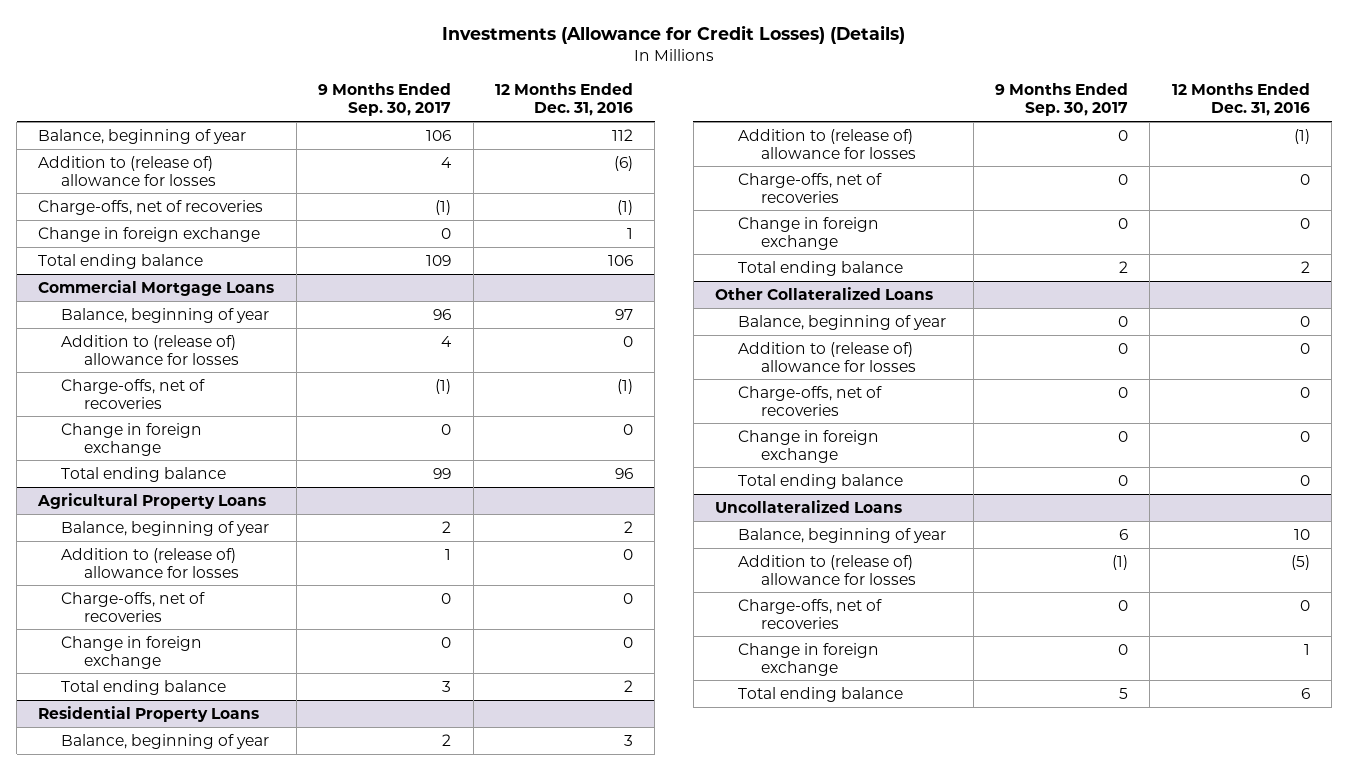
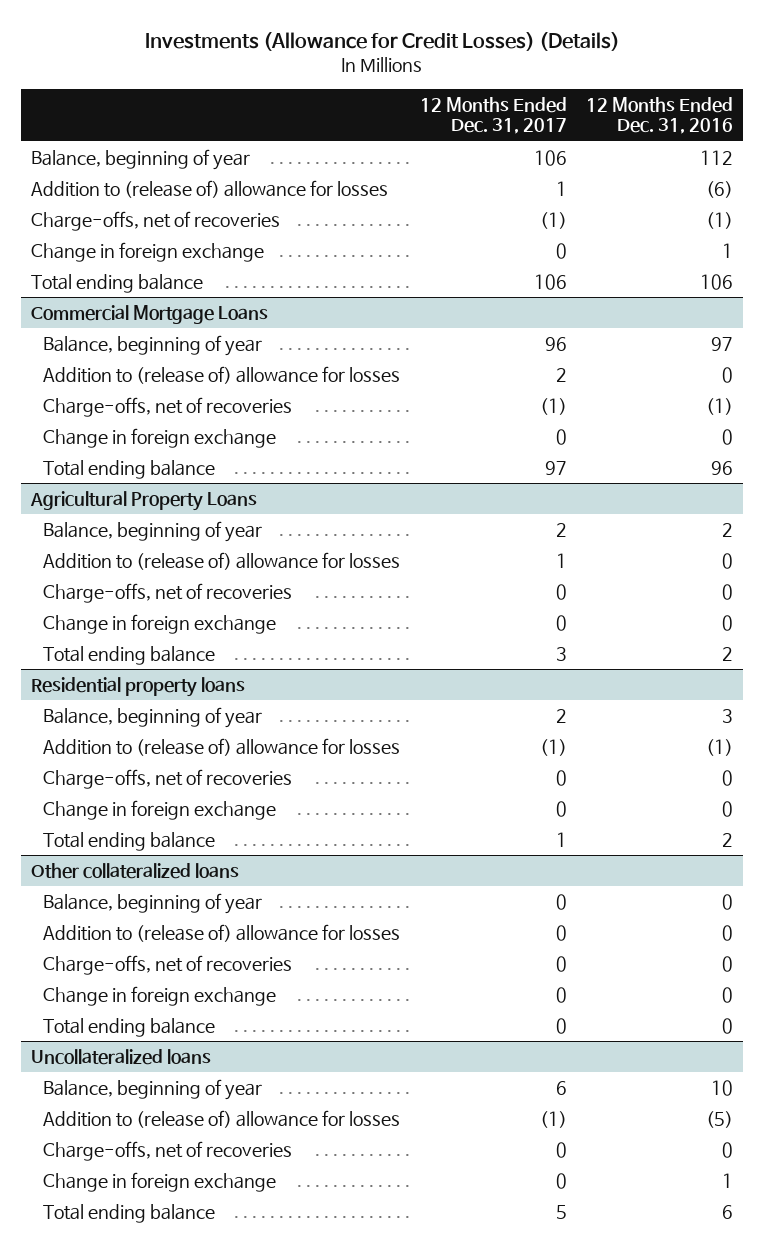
[318,83,452,117] 9 Months Ended Sep. 30, 2017 -> none
none -> [419,96,567,135] 12 Months Ended Dec. 31, 2017
[38,705,260,722] Residential Property Loans -> [30,676,245,697] Residential property loans
[715,286,934,300] Other Collateralized Loans -> [30,862,239,879] Other collateralized loans
[715,499,903,513] Uncollateralized Loans -> [30,1048,211,1065] Uncollateralized loans

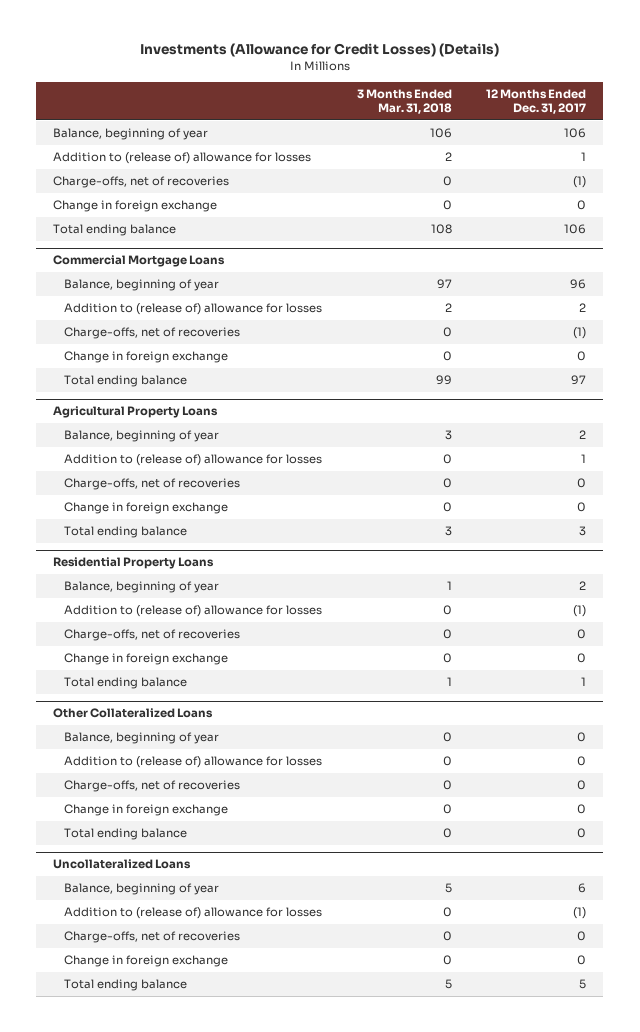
[586,96,734,135] 12 Months Ended Dec. 31, 2016 -> none
none -> [356,88,452,115] 3 Months Ended Mar. 31, 2018
[30,676,245,697] Residential property loans -> [53,557,215,570] Residential Property Loans
[30,862,239,879] Other collateralized loans -> [53,708,214,719] Other Collateralized Loans
[30,1048,211,1065] Uncollateralized loans -> [53,859,192,870] Uncollateralized Loans

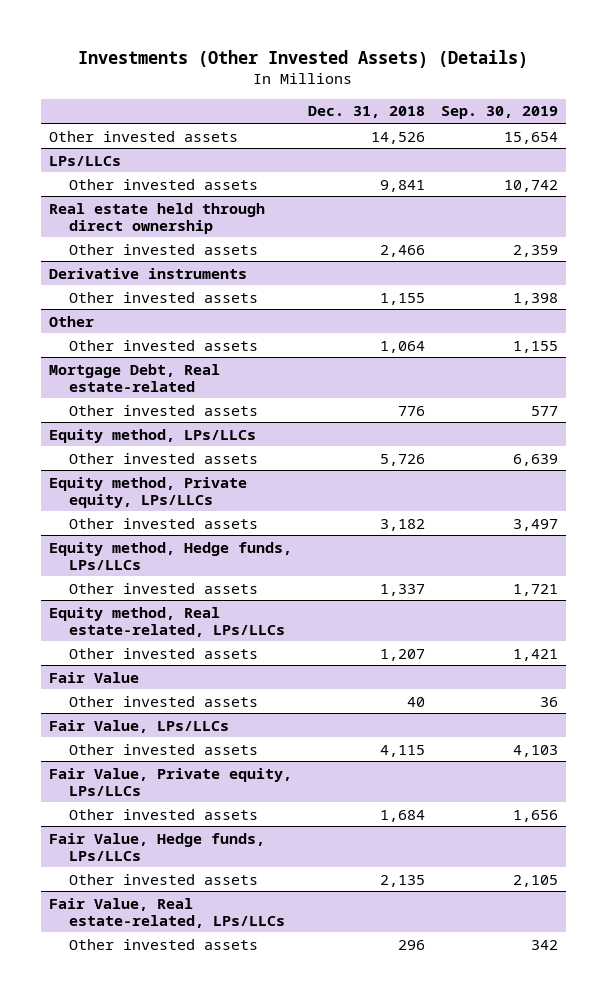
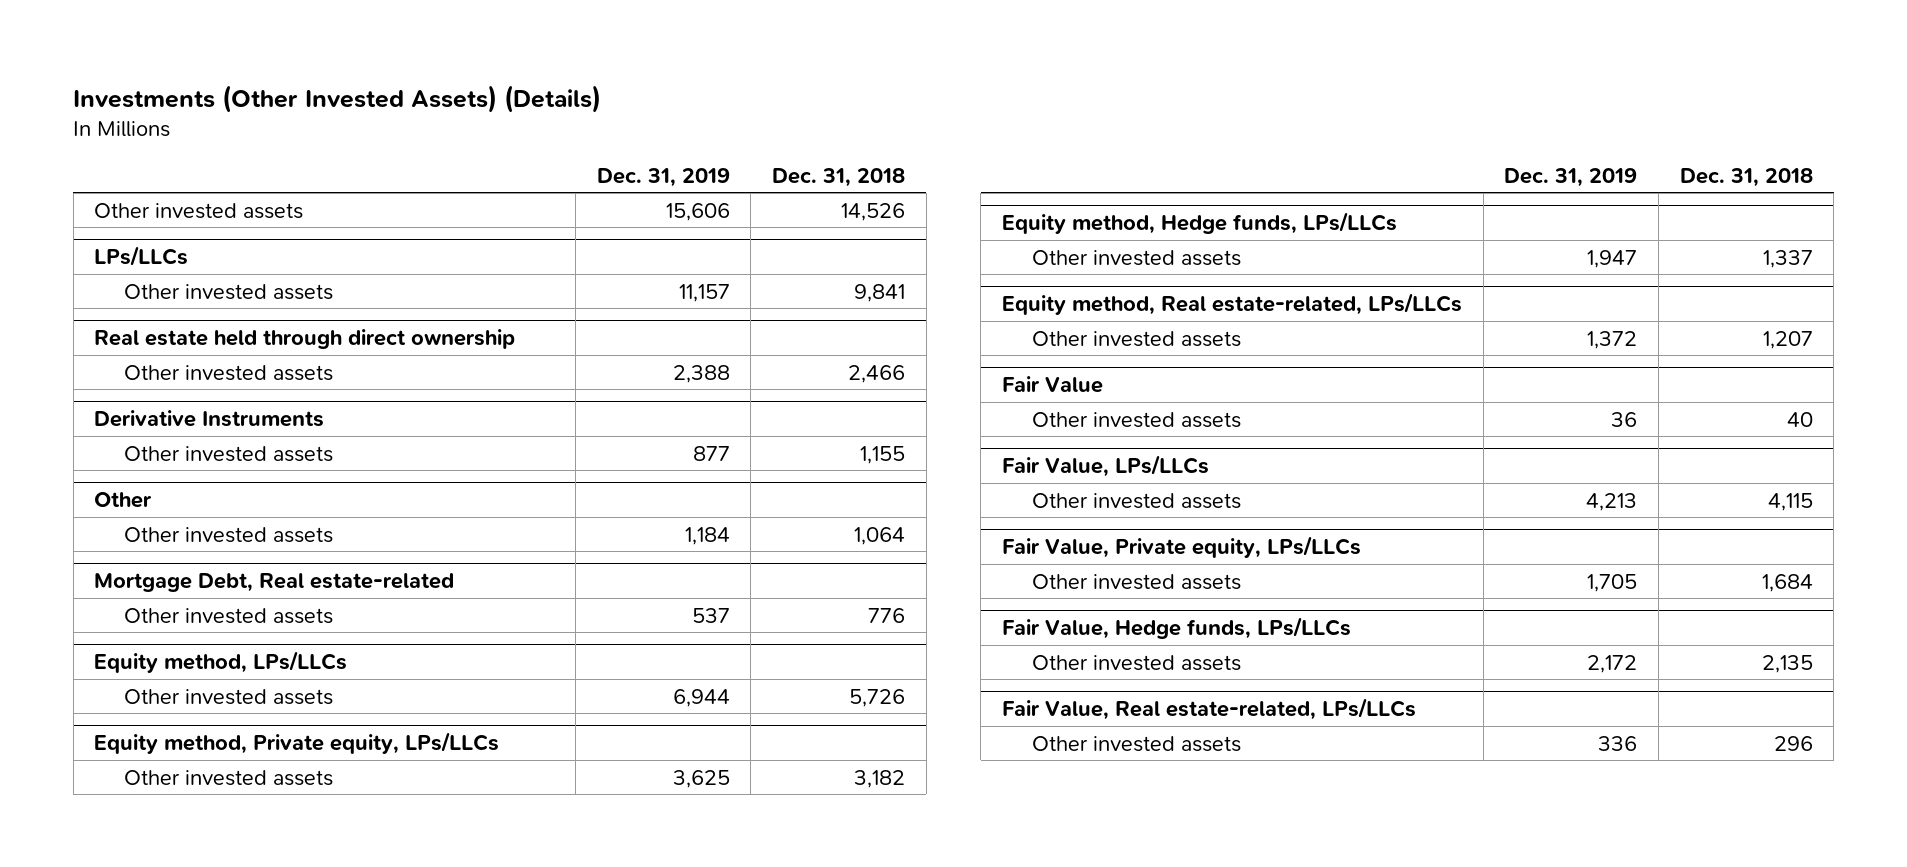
[440,106,558,120] Sep. 30, 2019 -> none
none -> [596,167,730,187] Dec. 31, 2019
[48,267,247,279] Derivative instruments -> [94,410,325,428] Derivative Instruments

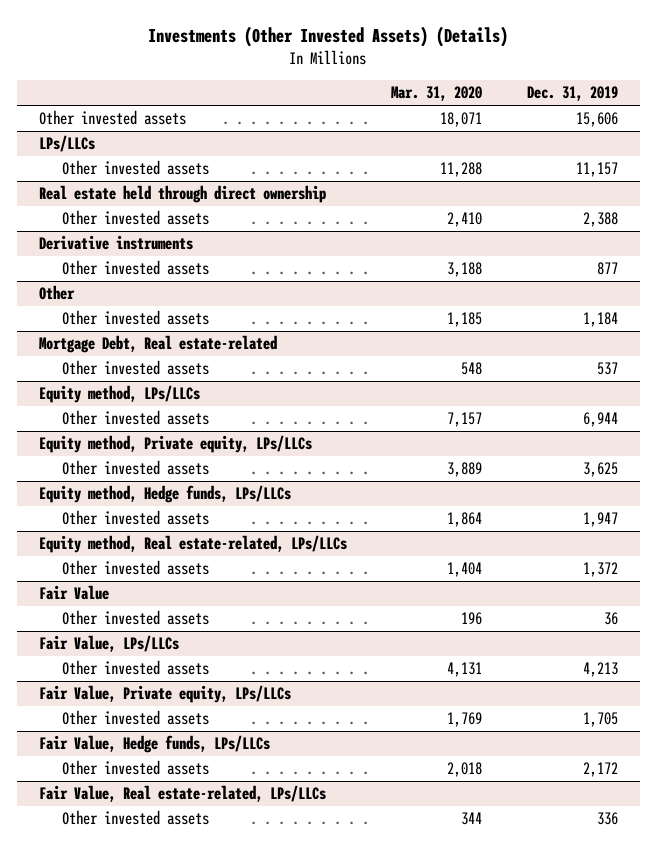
[771,167,905,187] Dec. 31, 2018 -> none
none -> [391,86,483,102] Mar. 31, 2020
[94,410,325,428] Derivative Instruments -> [38,235,193,251] Derivative instruments

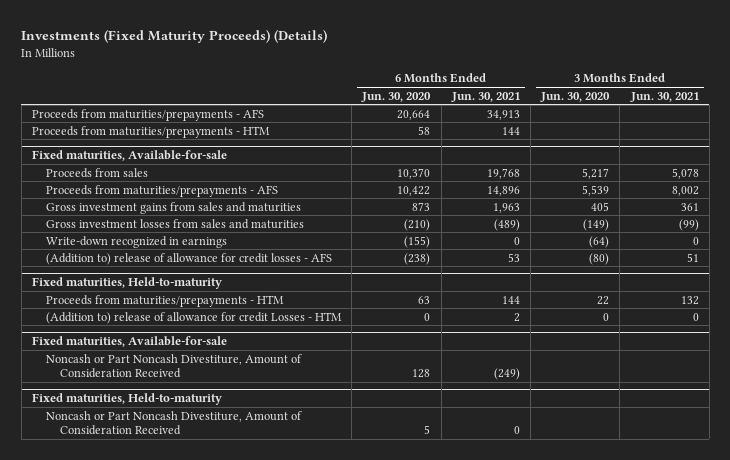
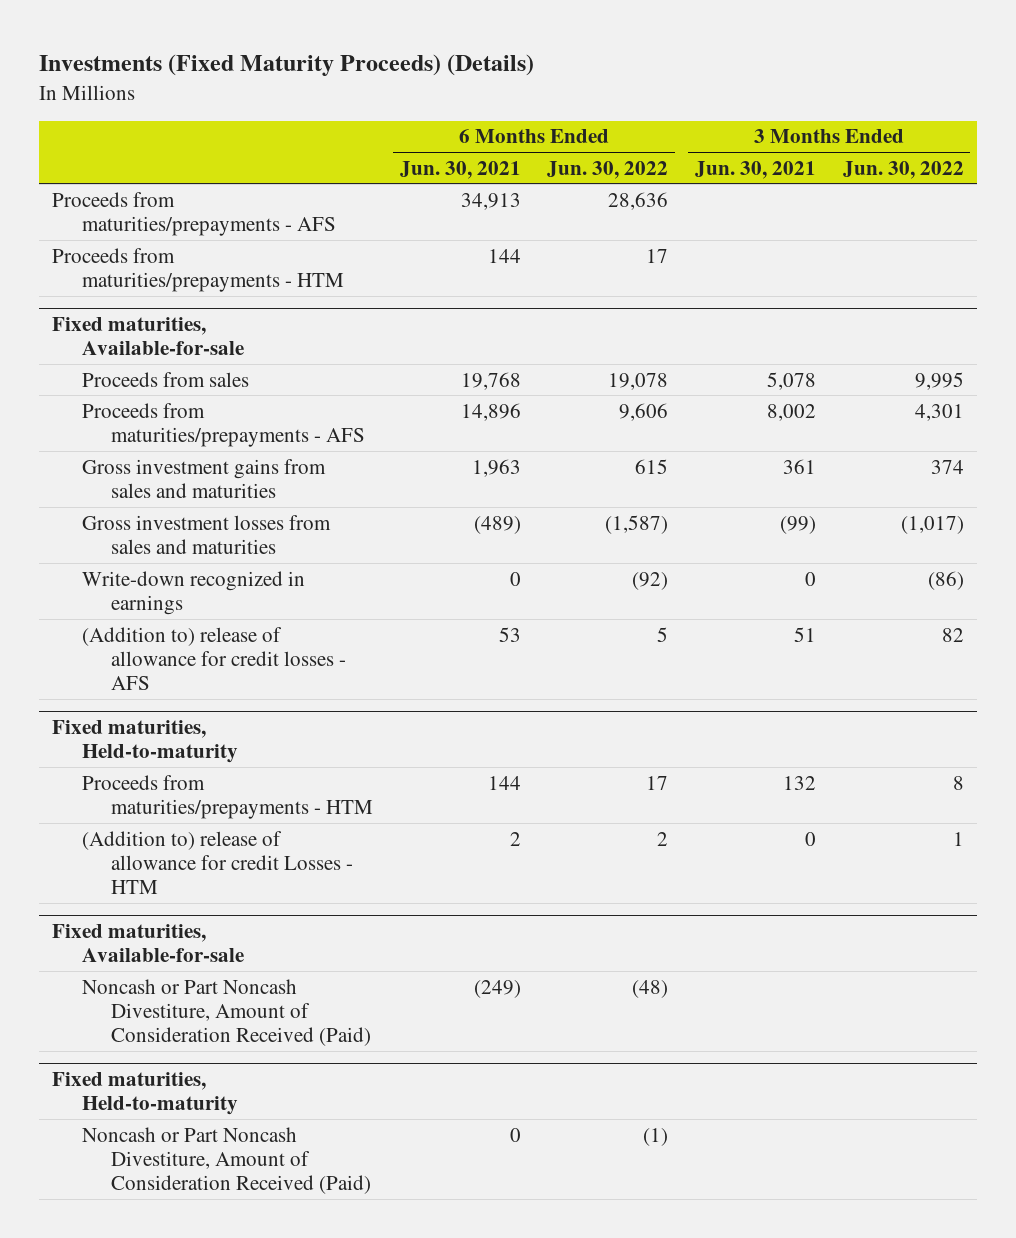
[361,91,432,102] Jun. 30, 2020 -> none
[540,91,611,102] Jun. 30, 2020 -> none
none -> [547,160,669,179] Jun. 30, 2022
none -> [842,160,964,179] Jun. 30, 2022
[46,353,303,379] Noncash or Part Noncash Divestiture, Amount of Consideration Received -> [81,978,372,1047] Noncash or Part Noncash Divestiture, Amount of Consideration Received (Paid)
[46,410,303,436] Noncash or Part Noncash Divestiture, Amount of Consideration Received -> [81,1126,372,1195] Noncash or Part Noncash Divestiture, Amount of Consideration Received (Paid)

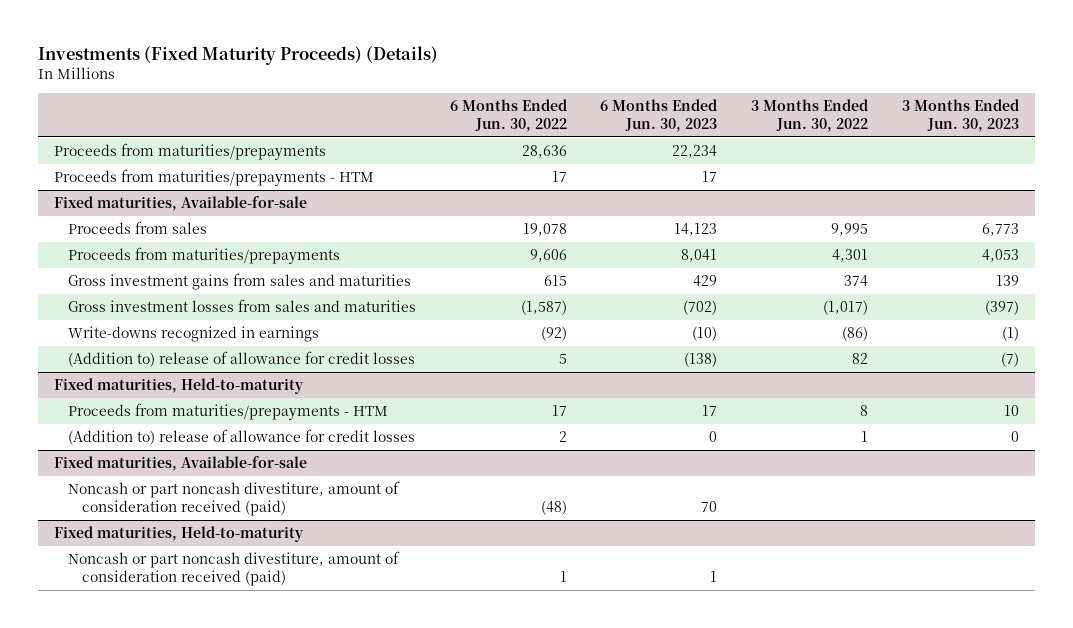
[399,160,521,179] Jun. 30, 2021 -> none
[694,160,816,179] Jun. 30, 2021 -> none
none -> [600,98,718,132] 6 Months Ended Jun. 30, 2023
none -> [901,98,1019,132] 3 Months Ended Jun. 30, 2023
[52,191,336,237] Proceeds from maturities/prepayments - AFS -> [54,143,327,161] Proceeds from maturities/prepayments
[81,402,366,448] Proceeds from maturities/prepayments - AFS -> [68,247,341,265] Proceeds from maturities/prepayments
[81,570,305,616] Write-down recognized in earnings -> [68,326,320,343] Write-downs recognized in earnings
[81,626,347,691] (Addition to) release of allowance for credit losses - AFS -> [68,351,416,368] (Addition to) release of allowance for credit losses
[81,830,354,895] (Addition to) release of allowance for credit Losses - HTM -> [68,429,416,446] (Addition to) release of allowance for credit losses
[81,978,372,1047] Noncash or Part Noncash Divestiture, Amount of Consideration Received (Paid) -> [68,481,401,516] Noncash or part noncash divestiture, amount of consideration received (paid)
[81,1126,372,1195] Noncash or Part Noncash Divestiture, Amount of Consideration Received (Paid) -> [68,551,401,586] Noncash or part noncash divestiture, amount of consideration received (paid)
[643,1127,669,1146] (1) -> [559,570,567,582] 1

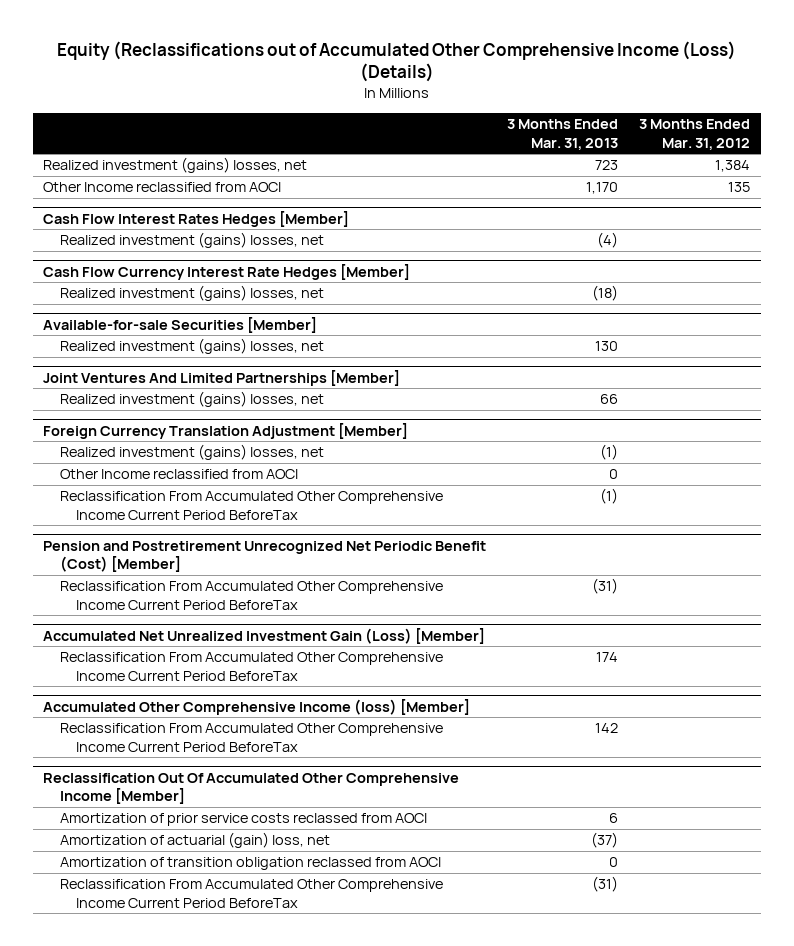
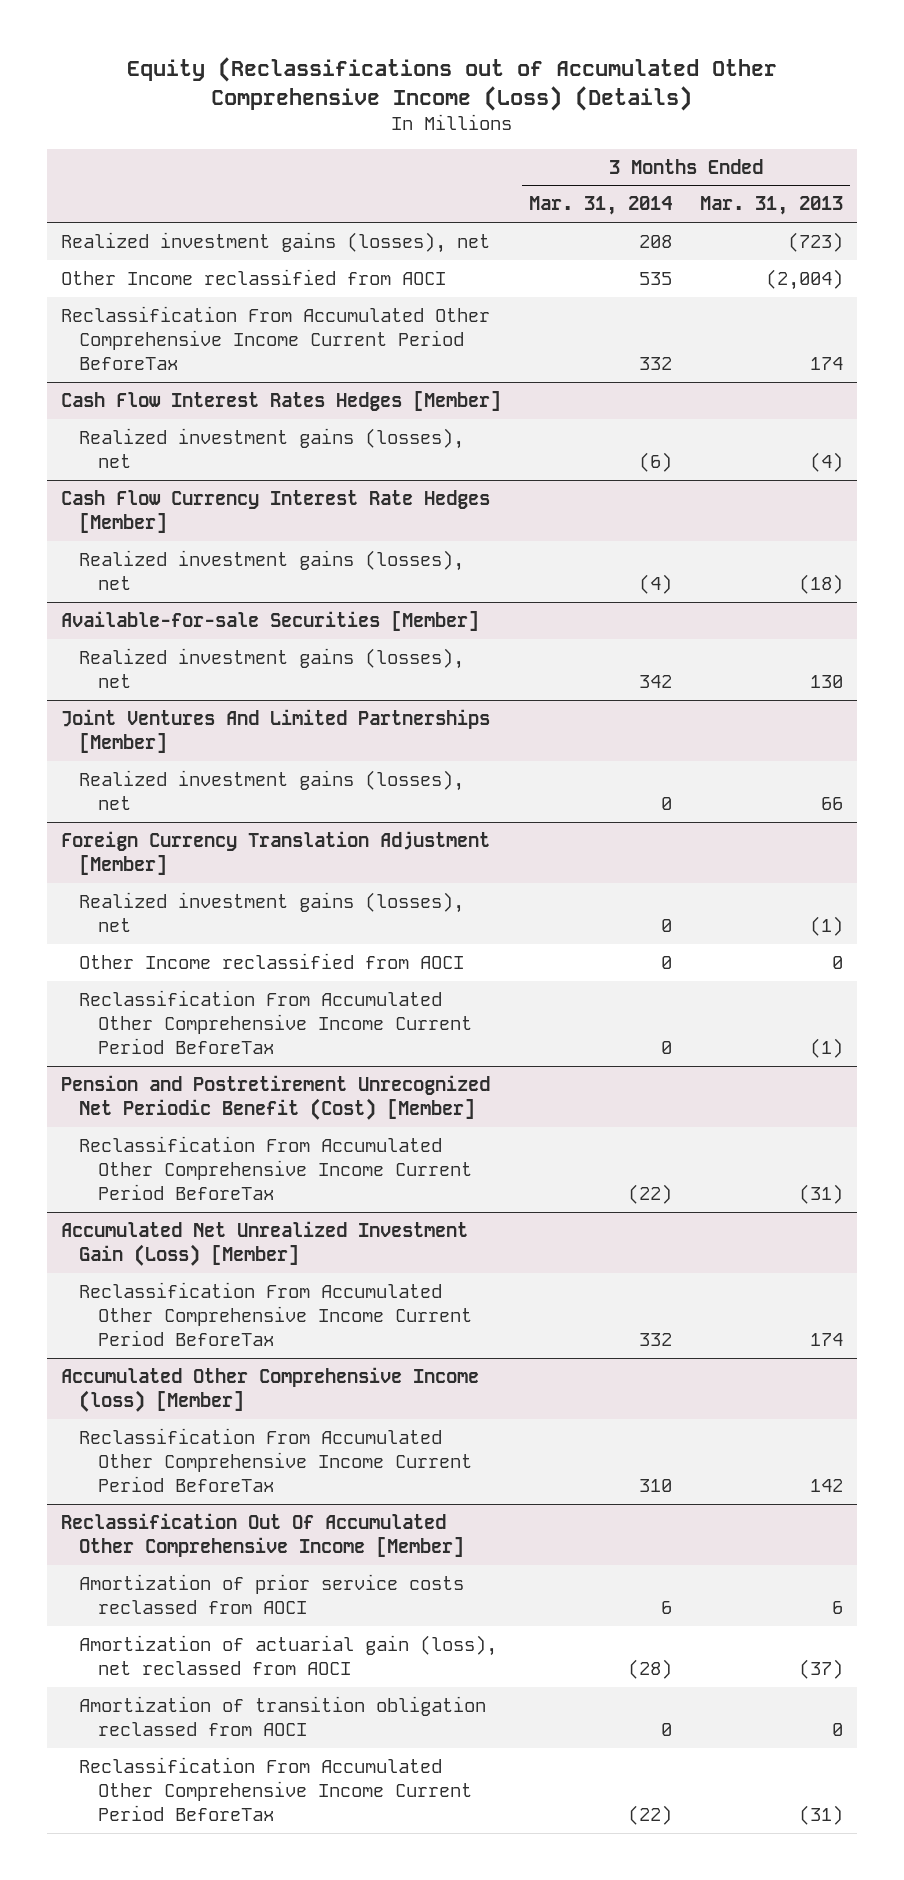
[639,119,751,150] 3 Months Ended Mar. 31, 2012 -> none
none -> [529,196,673,216] Mar. 31, 2014
[43,157,308,174] Realized investment (gains) losses, net -> [61,231,491,253] Realized investment gains (losses), net
[595,160,619,171] 723 -> [787,231,843,252] (723)
[586,182,619,195] 1,170 -> [765,268,843,290] (2,004)
none -> [61,305,491,370] Reclassification From Accumulated Other Comprehensive Income Current Period BeforeTax
[59,232,324,249] Realized investment (gains) losses, net -> [79,427,465,468] Realized investment gains (losses), net
[59,285,324,302] Realized investment (gains) losses, net -> [79,549,465,590] Realized investment gains (losses), net
[59,338,324,355] Realized investment (gains) losses, net -> [79,647,465,688] Realized investment gains (losses), net
[59,391,324,408] Realized investment (gains) losses, net -> [79,769,465,810] Realized investment gains (losses), net
[59,444,324,461] Realized investment (gains) losses, net -> [79,891,465,932] Realized investment gains (losses), net
[59,832,330,849] Amortization of actuarial (gain) loss, net -> [79,1634,498,1675] Amortization of actuarial gain (loss), net reclassed from AOCI

